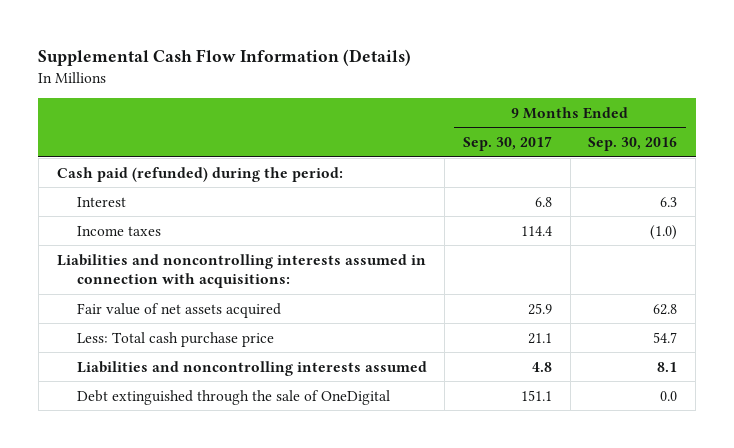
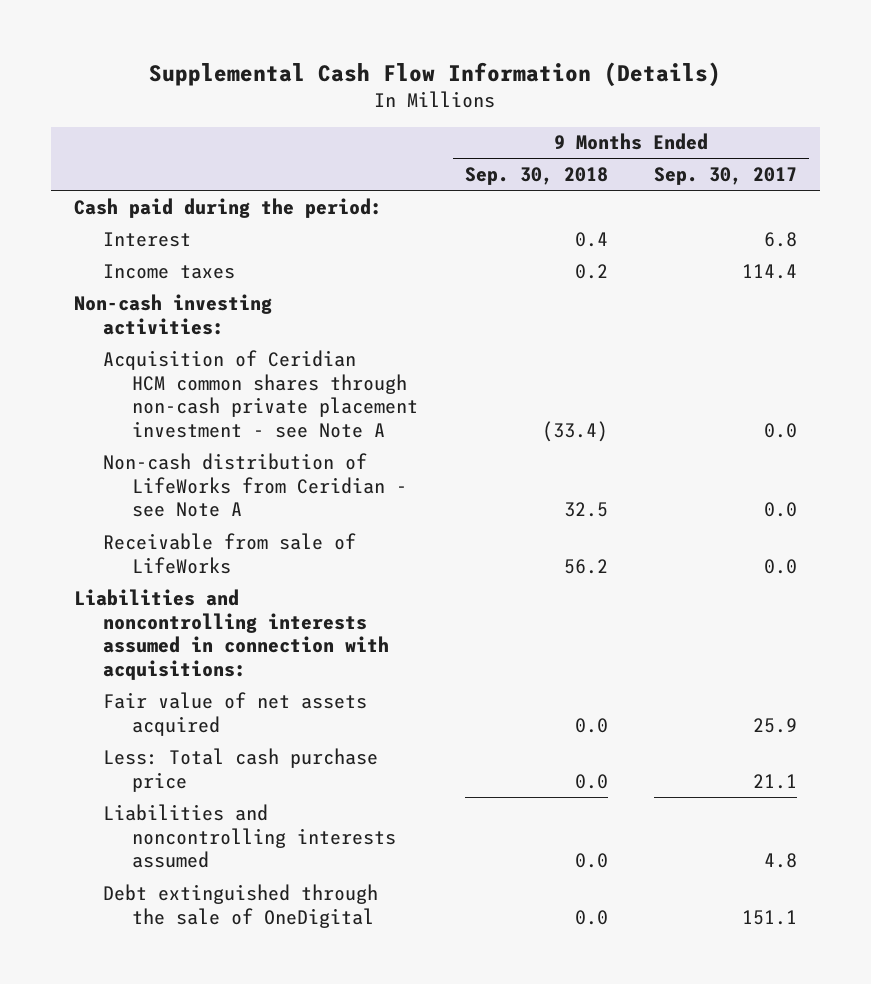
[588,137,678,152] Sep. 30, 2016 -> none
none -> [464,167,608,186] Sep. 30, 2018
[56,166,343,182] Cash paid (refunded) during the period: -> [73,197,382,218] Cash paid during the period:
none -> [73,293,272,335] Non-cash investing activities:
none -> [102,349,418,439] Acquisition of Ceridian HCM common shares through non-cash private placement investment - see Note A
none -> [102,452,407,518] Non-cash distribution of LifeWorks from Ceridian - see Note A
none -> [102,532,356,574] Receivable from sale of LifeWorks

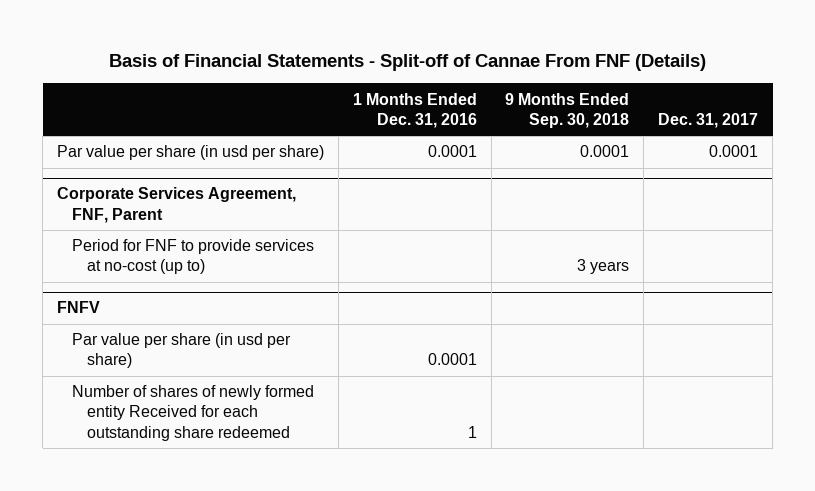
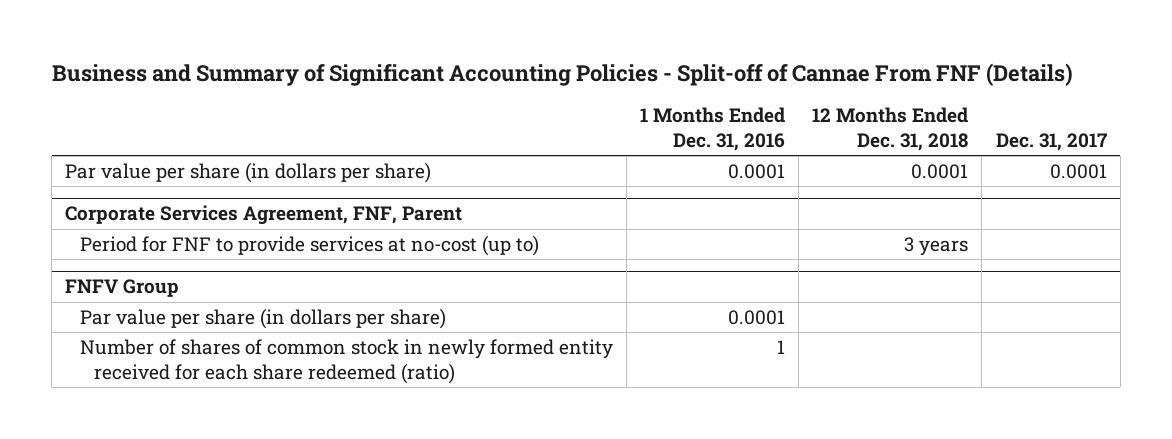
[108,54,706,72] Basis of Financial Statements - Split-off of Cannae From FNF (Details) -> [51,63,1073,87] Business and Summary of Significant Accounting Policies - Split-off of Cannae From FNF (Details)
[505,92,630,128] 9 Months Ended Sep. 30, 2018 -> none
none -> [812,107,969,152] 12 Months Ended Dec. 31, 2018
[57,145,325,161] Par value per share (in usd per share) -> [65,162,432,184] Par value per share (in dollars per share)
[57,301,101,314] FNFV -> [65,279,180,298] FNFV Group
[72,333,292,369] Par value per share (in usd per share) -> [79,308,446,330] Par value per share (in dollars per share)
[72,385,315,441] Number of shares of newly formed entity Received for each outstanding share redeemed -> [79,339,613,384] Number of shares of common stock in newly formed entity received for each share redeemed (ratio)

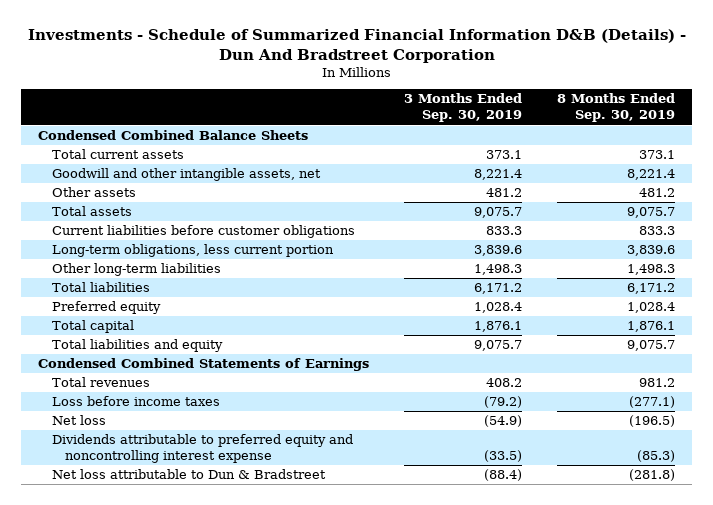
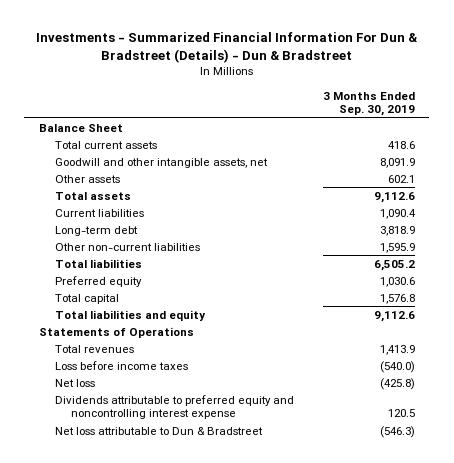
[27,29,686,63] Investments - Schedule of Summarized Financial Information D&B (Details) - Dun And Bradstreet Corporation -> [35,32,418,63] Investments - Summarized Financial Information For Dun & Bradstreet (Details) - Dun & Bradstreet
[556,93,675,123] 8 Months Ended Sep. 30, 2019 -> none
[38,130,309,141] Condensed Combined Balance Sheets -> [38,123,123,132] Balance Sheet
[486,150,523,160] 373.1 -> [387,140,415,149] 418.6
[474,169,523,181] 8,221.4 -> [379,157,415,168] 8,091.9
[486,188,523,198] 481.2 -> [387,174,415,183] 602.1
[474,207,523,219] 9,075.7 -> [373,191,415,203] 9,112.6
[51,225,355,239] Current liabilities before customer obligations -> [54,208,144,217] Current liabilities
[486,226,523,236] 833.3 -> [379,208,416,219] 1,090.4
[51,244,334,258] Long-term obligations, less current portion -> [54,225,138,236] Long-term debt
[474,245,523,257] 3,839.6 -> [379,225,415,236] 3,818.9
[51,263,221,277] Other long-term liabilities -> [54,242,200,251] Other non-current liabilities
[474,264,523,276] 1,498.3 -> [379,242,415,253] 1,595.9
[474,283,523,295] 6,171.2 -> [373,259,415,271] 6,505.2
[474,302,523,314] 1,028.4 -> [379,276,415,287] 1,030.6
[474,321,523,333] 1,876.1 -> [379,293,415,304] 1,576.8
[474,340,523,352] 9,075.7 -> [373,310,415,322] 9,112.6
[38,358,370,372] Condensed Combined Statements of Earnings -> [38,326,194,338] Statements of Operations
[486,378,523,388] 408.2 -> [379,344,415,355] 1,413.9
[484,396,523,409] (79.2) -> [379,360,415,373] (540.0)
[484,415,523,428] (54.9) -> [379,377,415,390] (425.8)
[484,450,523,463] (33.5) -> [387,409,415,418] 120.5
[484,469,523,482] (88.4) -> [379,425,415,438] (546.3)

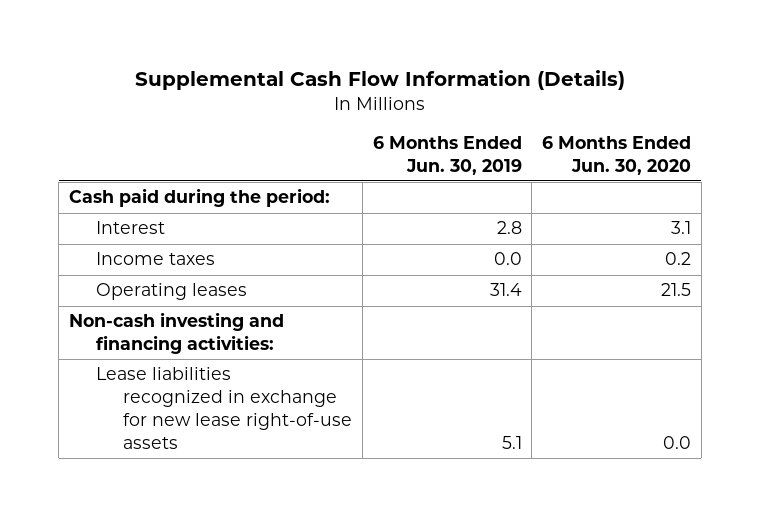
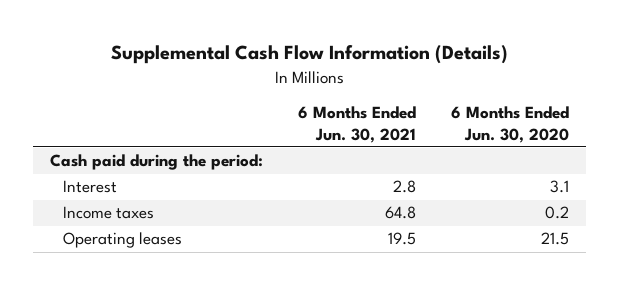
[372,135,522,175] 6 Months Ended Jun. 30, 2019 -> none
none -> [298,106,417,143] 6 Months Ended Jun. 30, 2021
[68,312,284,355] Non-cash investing and financing activities: -> none
[96,367,353,449] Lease liabilities recognized in exchange for new lease right-of-use assets -> none

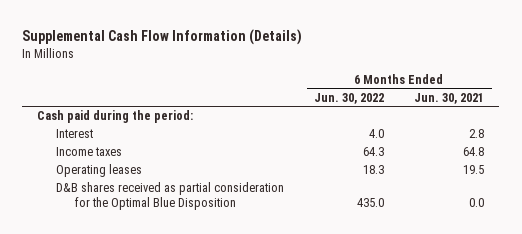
[450,106,569,143] 6 Months Ended Jun. 30, 2020 -> none
none -> [314,92,385,104] Jun. 30, 2022
none -> [56,182,285,210] D&B shares received as partial consideration for the Optimal Blue Disposition

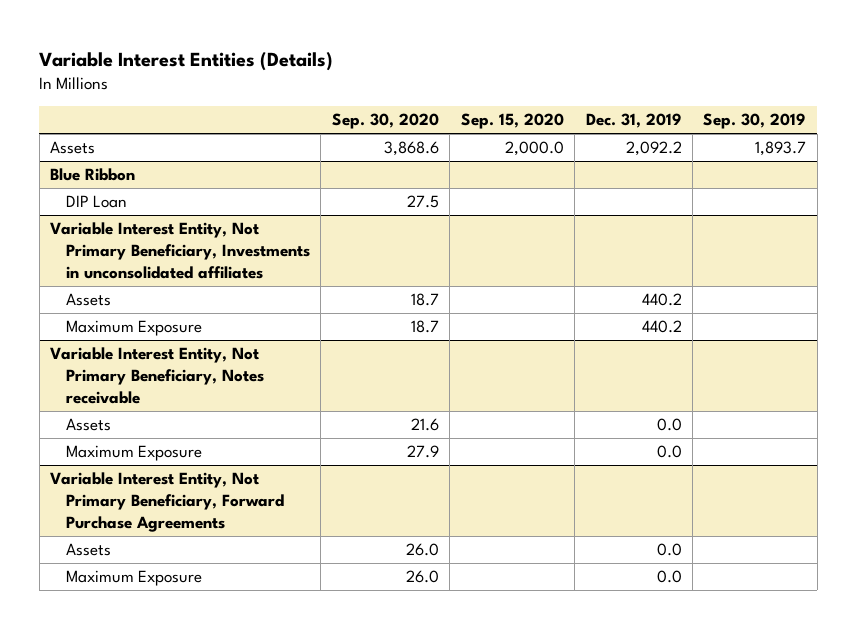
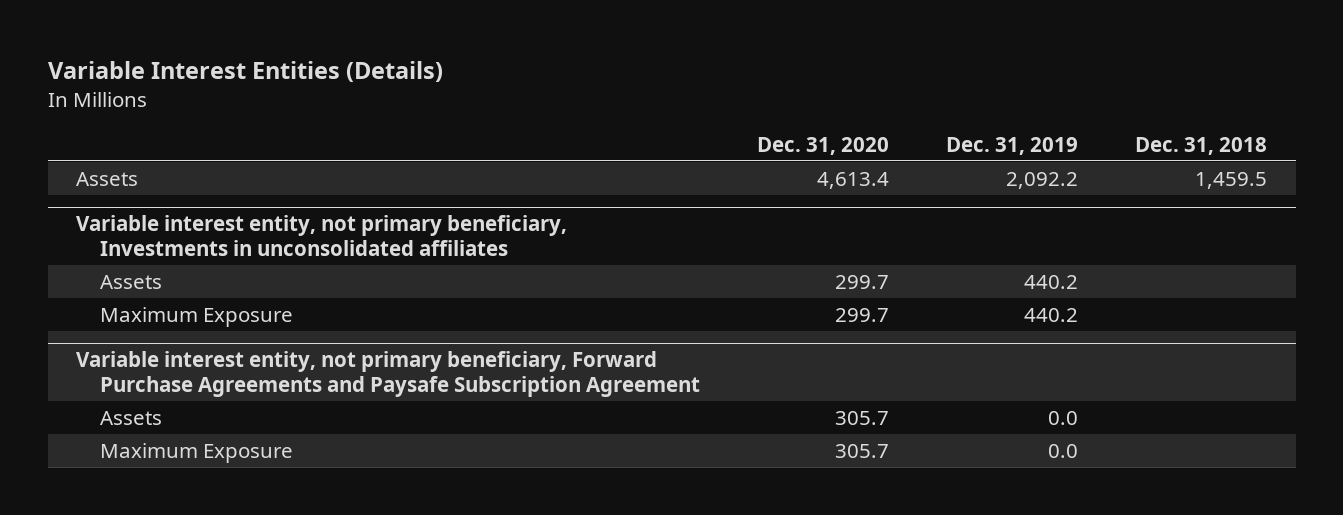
[331,113,439,130] Sep. 30, 2020 -> none
[460,113,564,130] Sep. 15, 2020 -> none
[703,113,807,130] Sep. 30, 2019 -> none
none -> [756,136,889,155] Dec. 31, 2020
none -> [1135,136,1268,155] Dec. 31, 2018
[50,168,136,182] Blue Ribbon -> none
[65,195,127,209] DIP Loan -> none
[50,222,310,280] Variable Interest Entity, Not Primary Beneficiary, Investments in unconsolidated affiliates -> [76,215,568,256] Variable interest entity, not primary beneficiary, Investments in unconsolidated affiliates
[50,347,264,405] Variable Interest Entity, Not Primary Beneficiary, Notes receivable -> none
[65,418,111,432] Assets -> none
[65,445,202,462] Maximum Exposure -> none
[50,472,284,533] Variable Interest Entity, Not Primary Beneficiary, Forward Purchase Agreements -> [76,351,700,397] Variable interest entity, not primary beneficiary, Forward Purchase Agreements and Paysafe Subscription Agreement

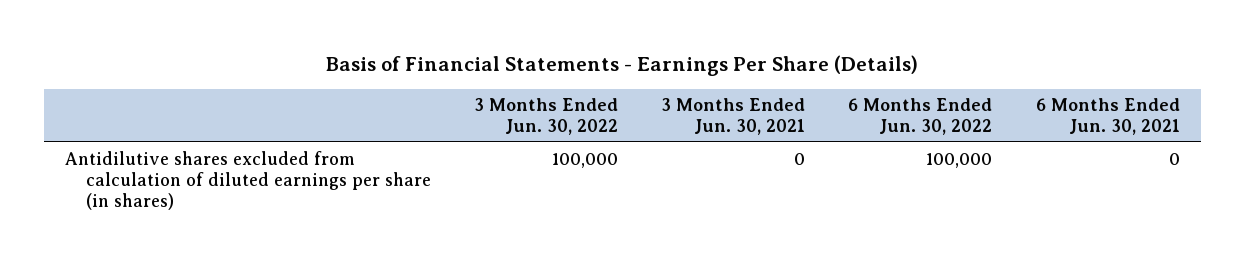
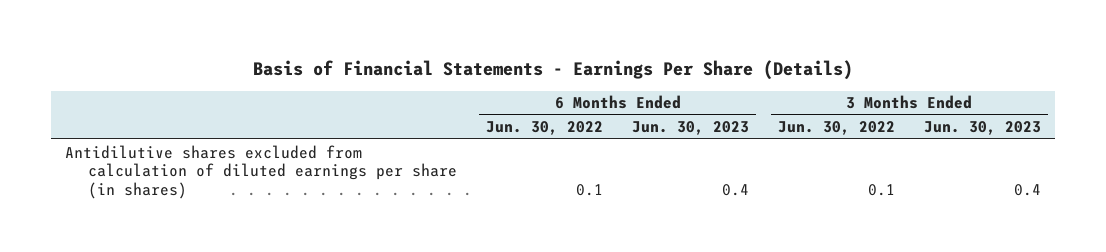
[661,98,806,136] 3 Months Ended Jun. 30, 2021 -> none
[1035,98,1180,136] 6 Months Ended Jun. 30, 2021 -> none
none -> [632,121,750,136] Jun. 30, 2023
none -> [923,121,1041,136] Jun. 30, 2023
[551,152,619,168] 100,000 -> [867,183,895,196] 0.1
[925,152,993,168] 100,000 -> [576,183,604,196] 0.1

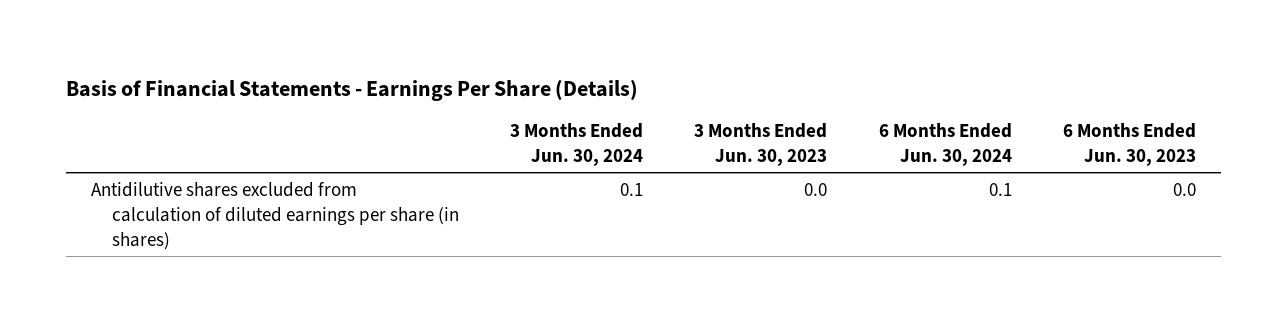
[486,121,604,136] Jun. 30, 2022 -> none
[777,121,895,136] Jun. 30, 2022 -> none
none -> [510,123,644,167] 3 Months Ended Jun. 30, 2024
none -> [878,123,1012,167] 6 Months Ended Jun. 30, 2024
[722,183,750,196] 0.4 -> [1172,182,1196,196] 0.0
[1013,183,1041,196] 0.4 -> [804,182,828,196] 0.0

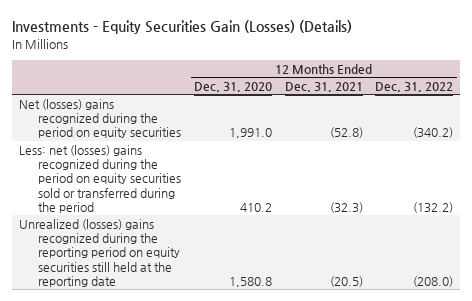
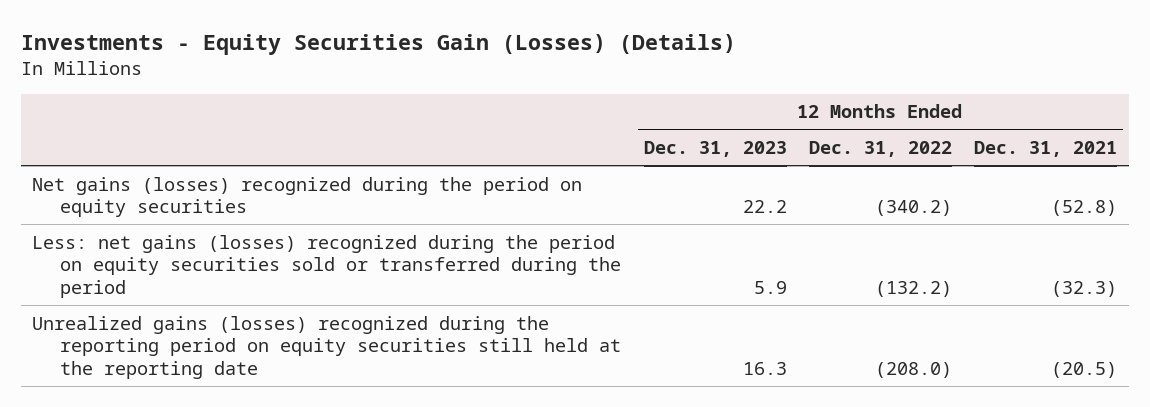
[193,82,272,93] Dec. 31, 2020 -> none
none -> [643,140,787,157] Dec. 31, 2023
[18,98,181,139] Net (losses) gains recognized during the period on equity securities -> [32,176,583,218] Net gains (losses) recognized during the period on equity securities
[18,144,181,213] Less: net (losses) gains recognized during the period on equity securities sold or transferred during the period -> [32,234,622,298] Less: net gains (losses) recognized during the period on equity securities sold or transferred during the period
[18,218,180,287] Unrealized (losses) gains recognized during the reporting period on equity securities still held at the reporting date -> [32,315,622,379] Unrealized gains (losses) recognized during the reporting period on equity securities still held at the reporting date

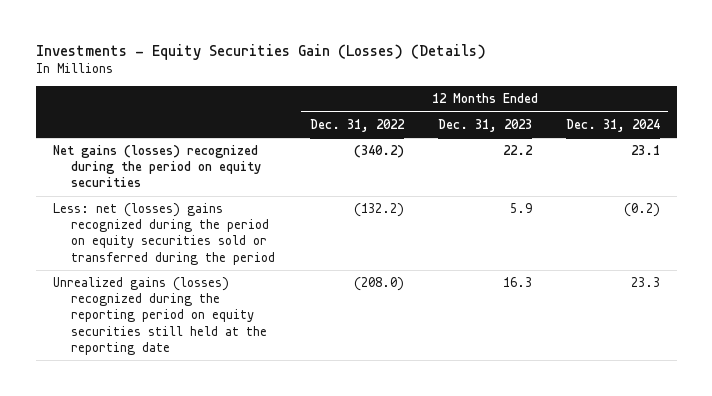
[974,140,1118,157] Dec. 31, 2021 -> none
none -> [565,118,660,132] Dec. 31, 2024
[32,234,622,298] Less: net gains (losses) recognized during the period on equity securities sold or transferred during the period -> [52,203,276,265] Less: net (losses) gains recognized during the period on equity securities sold or transferred during the period

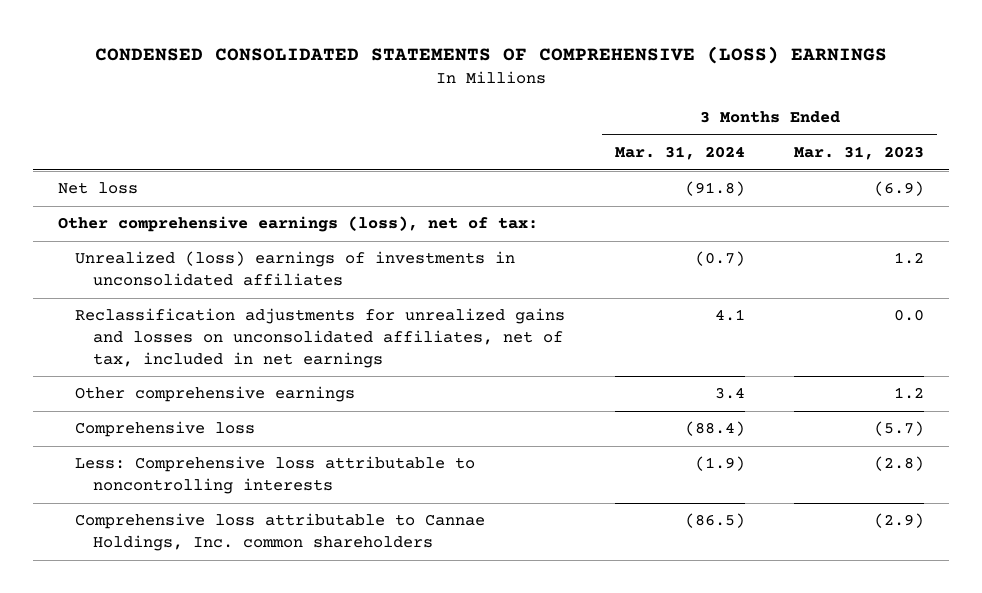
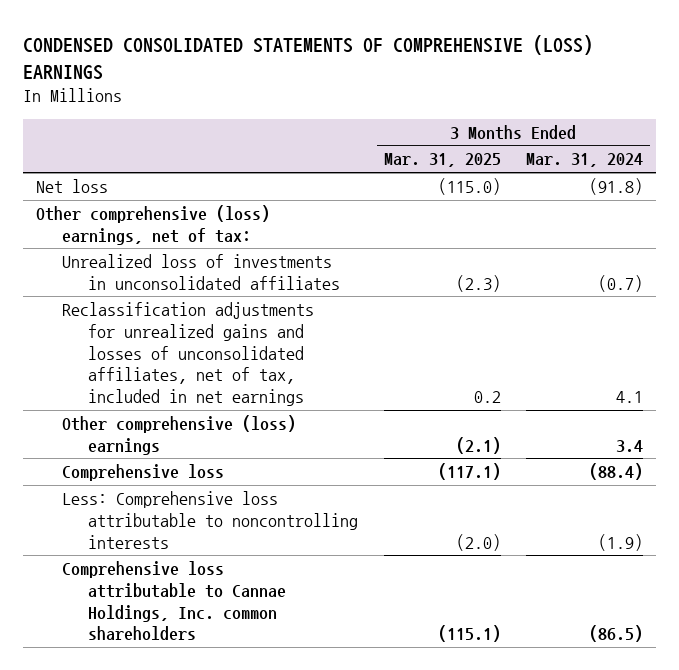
[794,146,925,161] Mar. 31, 2023 -> none
none -> [383,153,501,168] Mar. 31, 2025
[57,216,538,233] Other comprehensive earnings (loss), net of tax: -> [36,204,271,245] Other comprehensive (loss) earnings, net of tax:
[75,251,516,287] Unrealized (loss) earnings of investments in unconsolidated affiliates -> [62,253,341,290] Unrealized loss of investments in unconsolidated affiliates
[75,308,566,368] Reclassification adjustments for unrealized gains and losses on unconsolidated affiliates, net of tax, included in net earnings -> [62,301,315,407] Reclassification adjustments for unrealized gains and losses of unconsolidated affiliates, net of tax, included in net earnings
[75,386,356,403] Other comprehensive earnings -> [62,414,297,455] Other comprehensive (loss) earnings

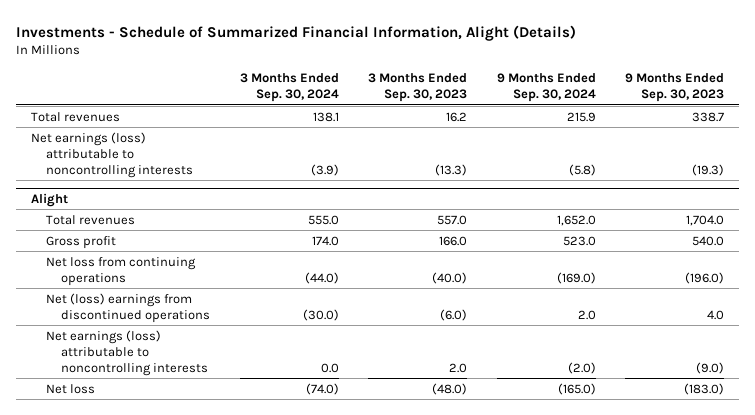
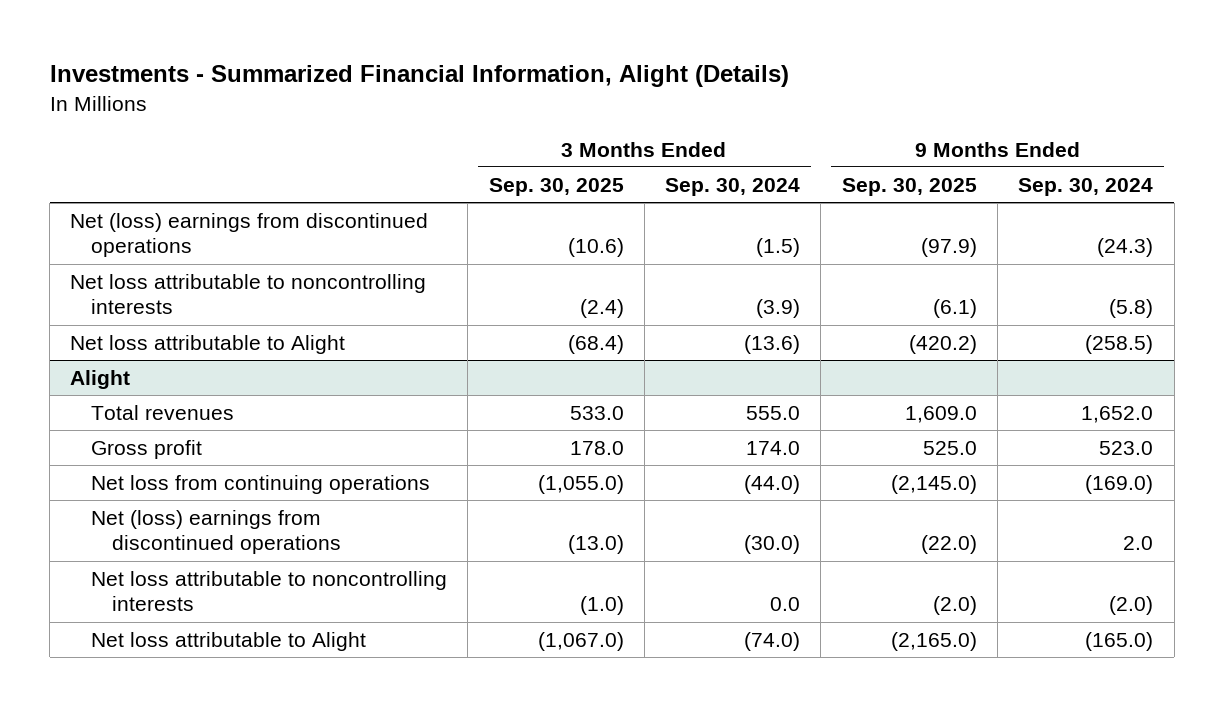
[16,24,577,41] Investments - Schedule of Summarized Financial Information, Alight (Details) -> [49,65,789,88] Investments - Summarized Financial Information, Alight (Details)
[368,73,468,103] 3 Months Ended Sep. 30, 2023 -> none
[625,73,725,103] 9 Months Ended Sep. 30, 2023 -> none
none -> [488,177,624,196] Sep. 30, 2025
none -> [841,177,977,196] Sep. 30, 2025
[31,111,121,122] Total revenues -> none
none -> [70,212,429,258] Net (loss) earnings from discontinued operations
[31,131,194,178] Net earnings (loss) attributable to noncontrolling interests -> [70,273,427,315] Net loss attributable to noncontrolling interests
none -> [70,334,346,354] Net loss attributable to Alight
[46,329,209,376] Net earnings (loss) attributable to noncontrolling interests -> [91,570,448,612] Net loss attributable to noncontrolling interests
[46,383,96,394] Net loss -> [91,631,367,651] Net loss attributable to Alight

